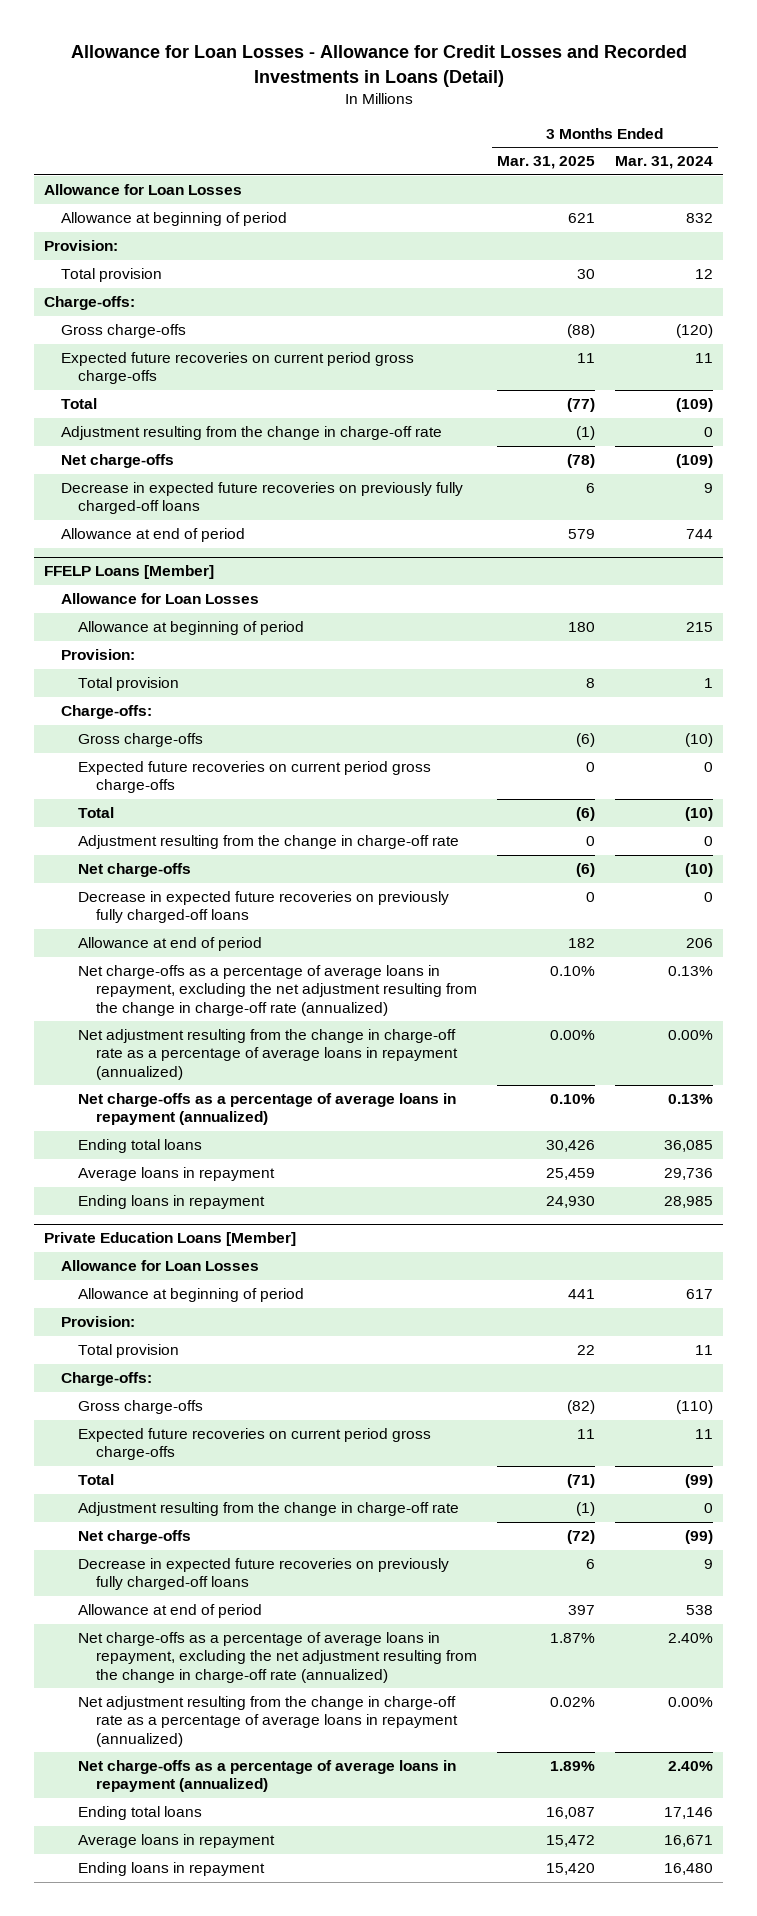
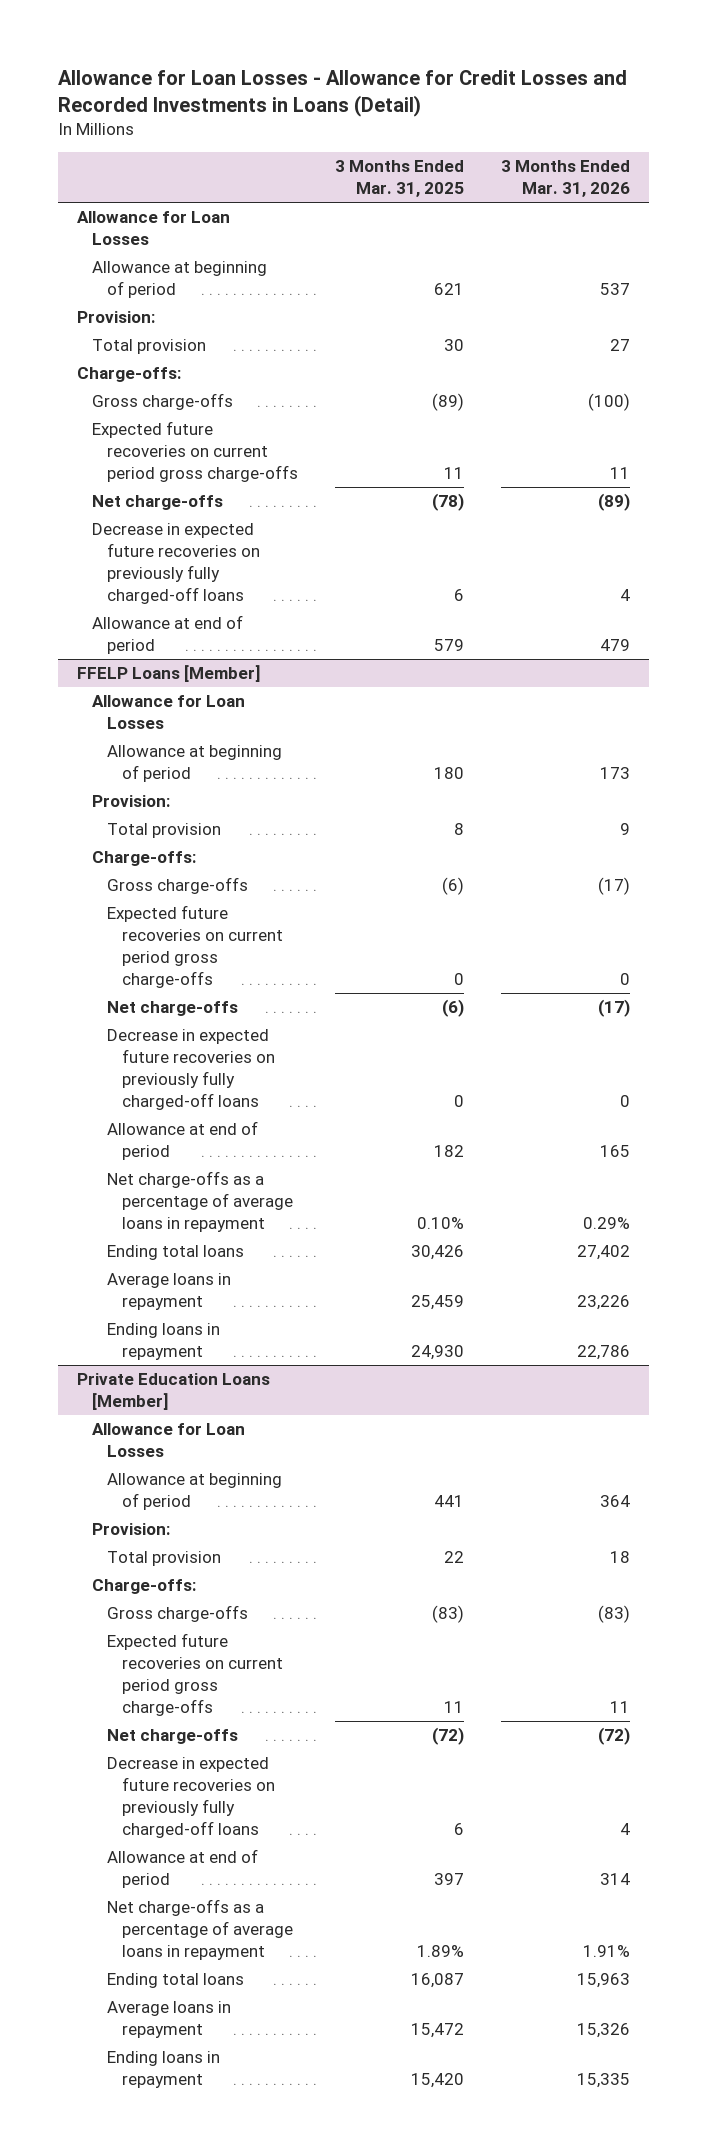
[614,156,713,170] Mar. 31, 2024 -> none
none -> [501,160,631,198] 3 Months Ended Mar. 31, 2026
[566,324,595,339] (88) -> [432,393,465,412] (89)
[61,398,98,410] Total -> none
[61,426,443,441] Adjustment resulting from the change in charge-off rate -> none
[78,807,115,819] Total -> none
[78,835,460,850] Adjustment resulting from the change in charge-off rate -> none
[78,965,477,1016] Net charge-offs as a percentage of average loans in repayment, excluding the net adjustment resulting from the change in charge-off rate (annualized) -> none
[78,1029,458,1080] Net adjustment resulting from the change in charge-off rate as a percentage of average loans in repayment (annualized) -> none
[78,1093,457,1126] Net charge-offs as a percentage of average loans in repayment (annualized) -> [107,1171,294,1232] Net charge-offs as a percentage of average loans in repayment
[566,1400,595,1415] (82) -> [432,1605,465,1624] (83)
[78,1474,115,1486] Total -> none
[78,1502,460,1517] Adjustment resulting from the change in charge-off rate -> none
[78,1632,477,1683] Net charge-offs as a percentage of average loans in repayment, excluding the net adjustment resulting from the change in charge-off rate (annualized) -> none
[78,1696,458,1747] Net adjustment resulting from the change in charge-off rate as a percentage of average loans in repayment (annualized) -> none
[78,1760,457,1793] Net charge-offs as a percentage of average loans in repayment (annualized) -> [107,1899,294,1960] Net charge-offs as a percentage of average loans in repayment

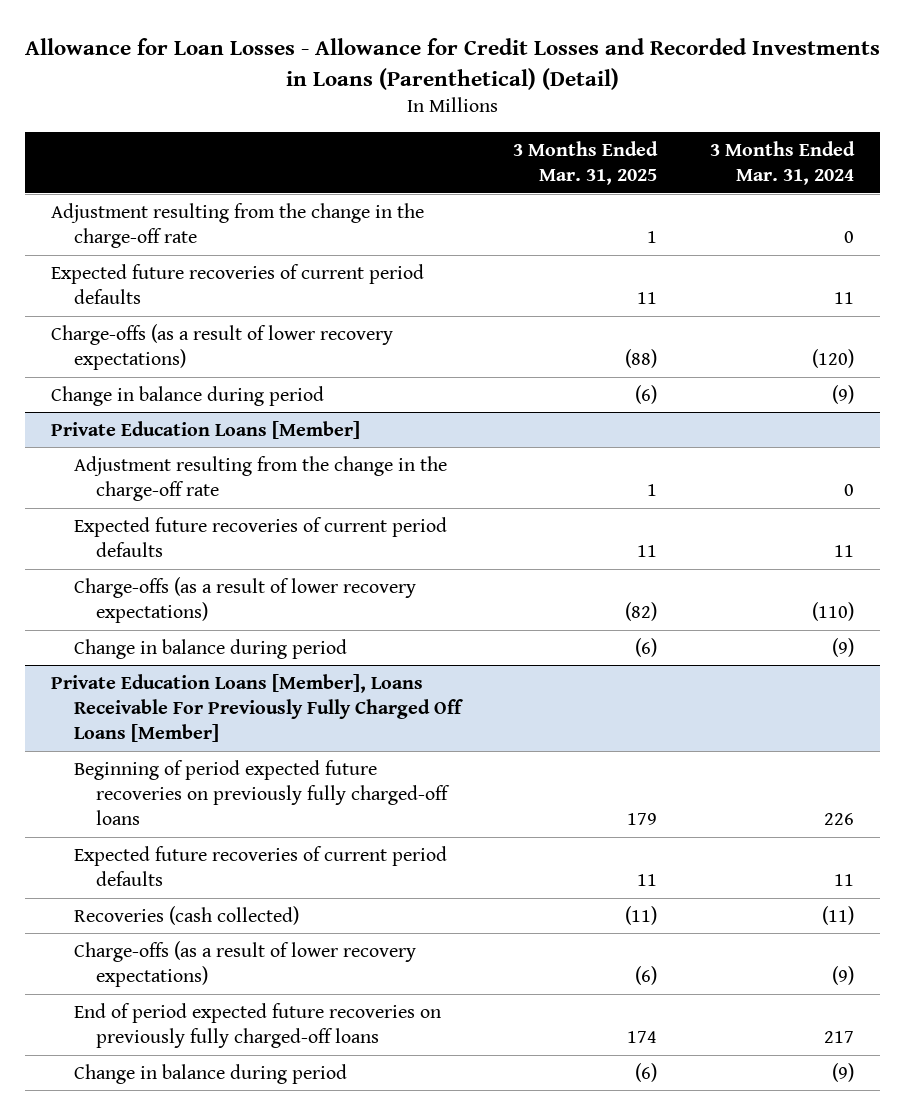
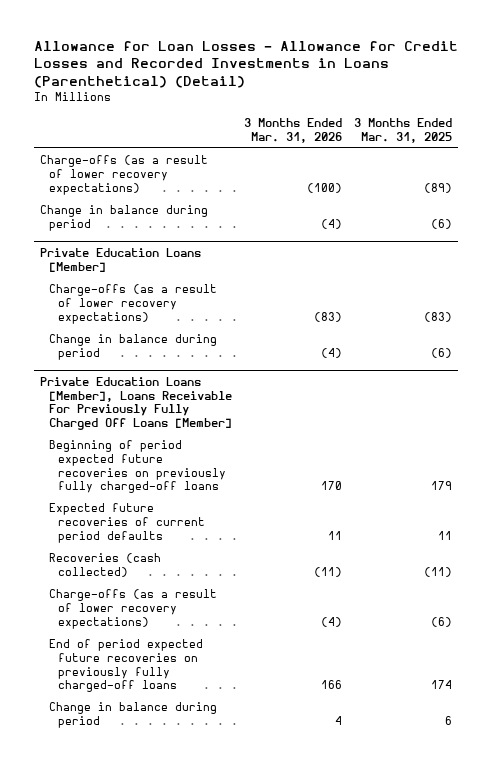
[709,140,855,185] 3 Months Ended Mar. 31, 2024 -> none
none -> [243,118,342,143] 3 Months Ended Mar. 31, 2026
[51,202,425,248] Adjustment resulting from the change in the charge-off rate -> none
[51,263,425,304] Expected future recoveries of current period defaults -> none
[625,348,658,368] (88) -> [423,182,452,193] (89)
[73,455,447,501] Adjustment resulting from the change in the charge-off rate -> none
[73,516,447,557] Expected future recoveries of current period defaults -> none
[625,601,658,621] (82) -> [423,311,452,322] (83)
[635,1062,658,1082] (6) -> [444,716,452,726] 6

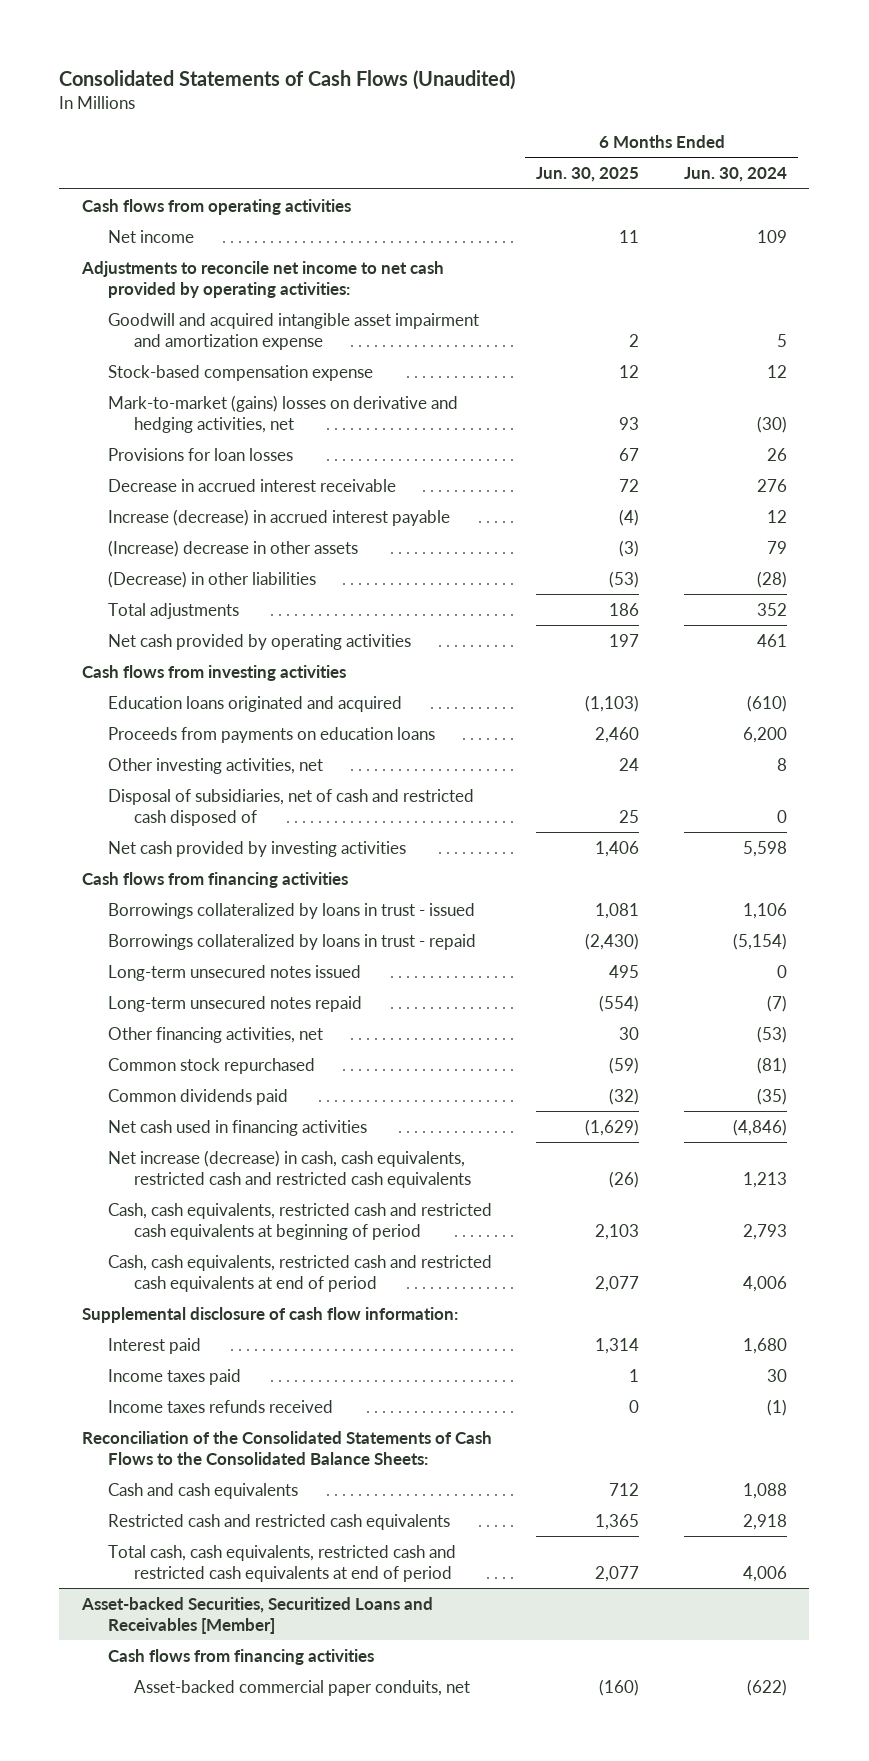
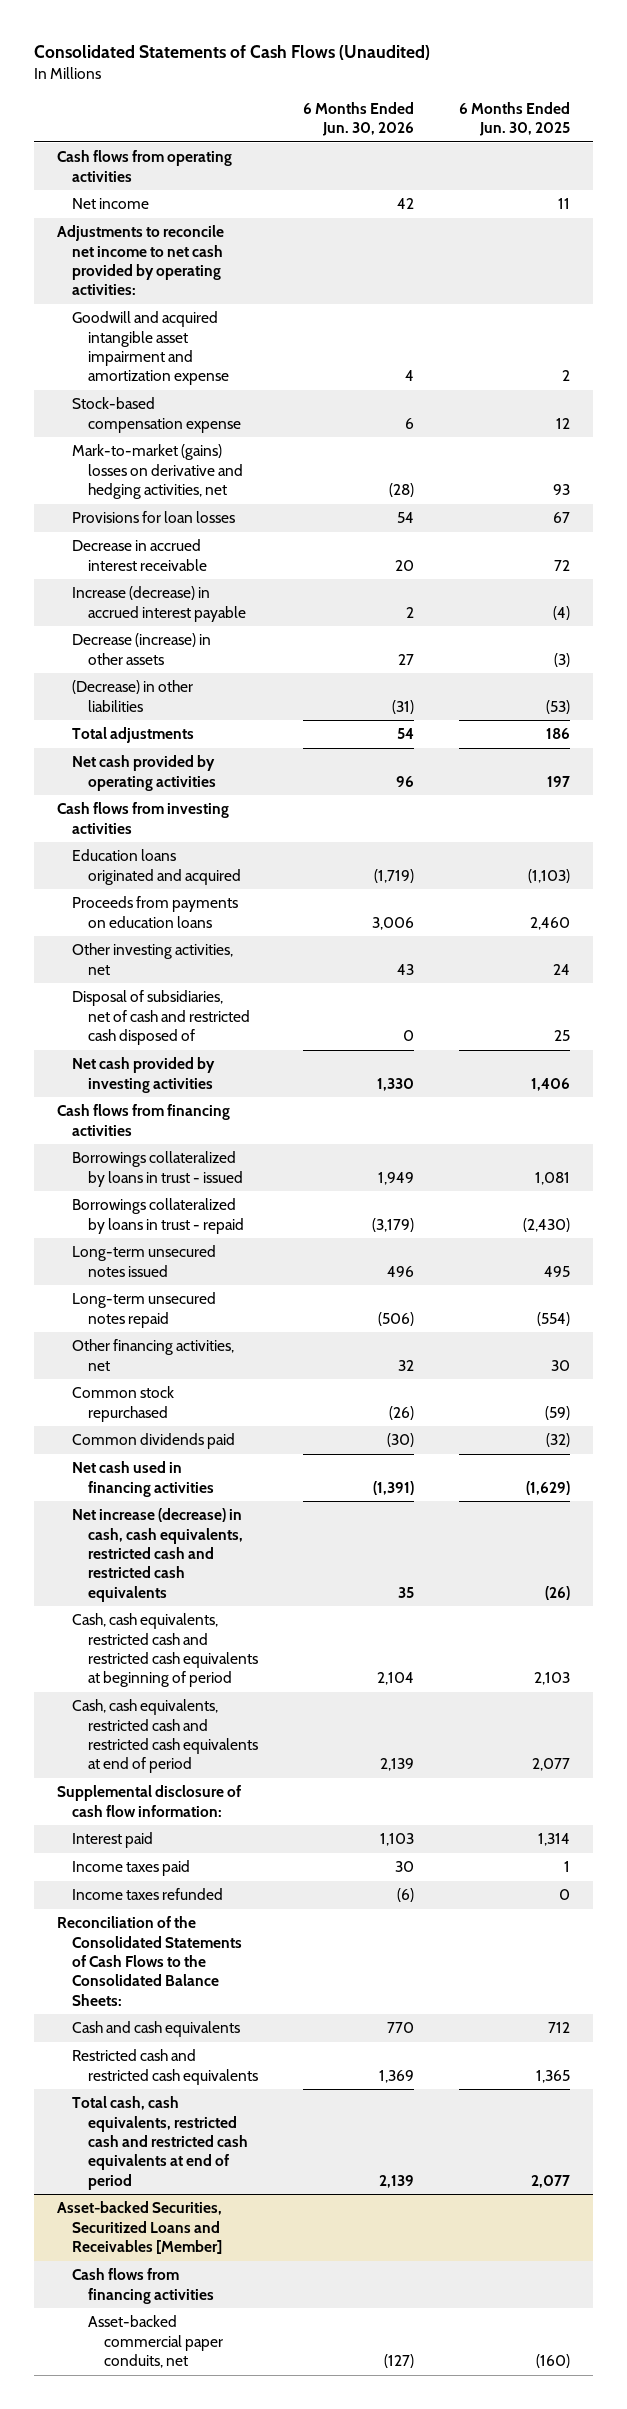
[684,167,788,183] Jun. 30, 2024 -> none
none -> [303,101,415,136] 6 Months Ended Jun. 30, 2026
[107,539,358,557] (Increase) decrease in other assets -> [72,633,212,665] Decrease (increase) in other assets
[107,1399,333,1413] Income taxes refunds received -> [72,1888,224,1901] Income taxes refunded

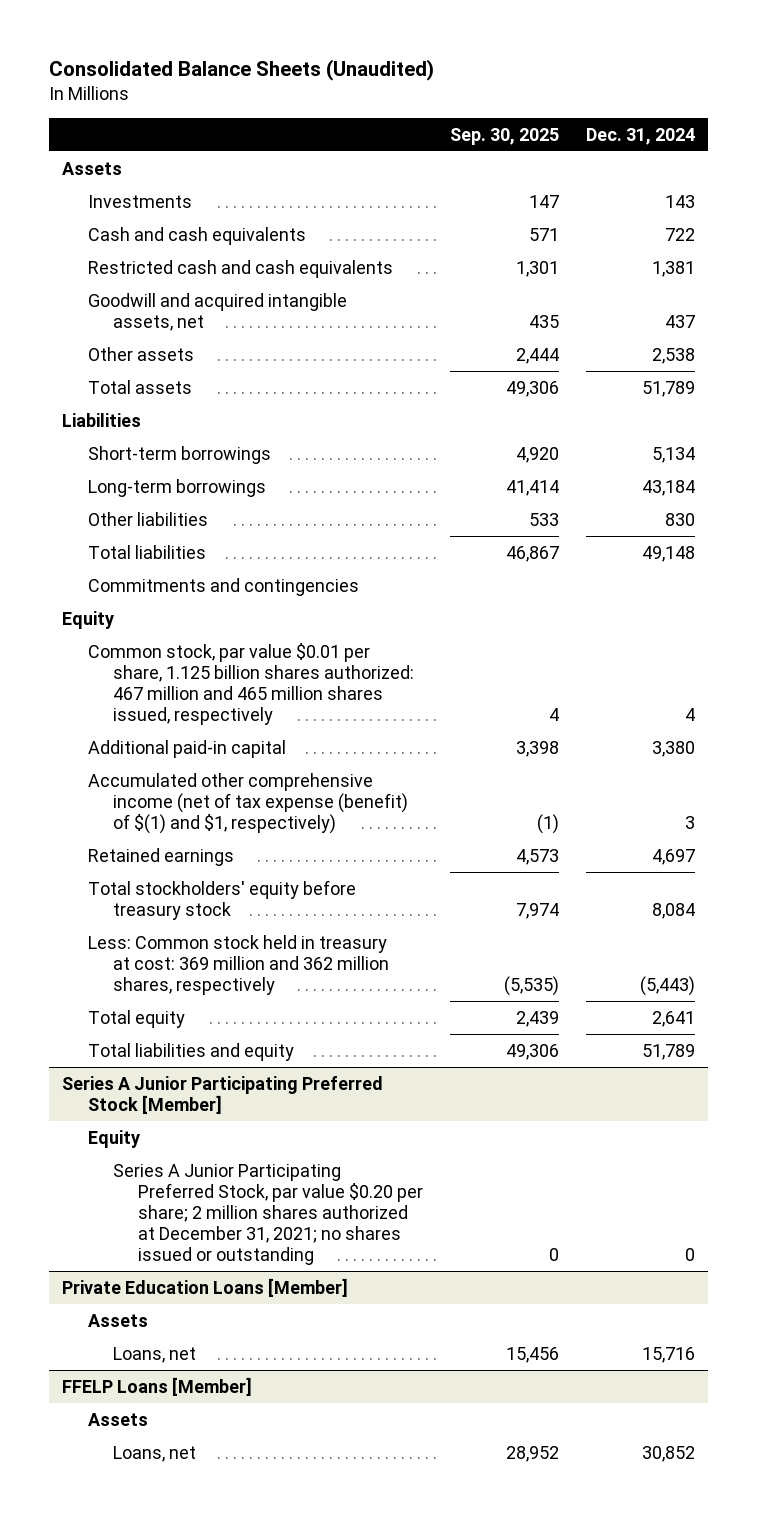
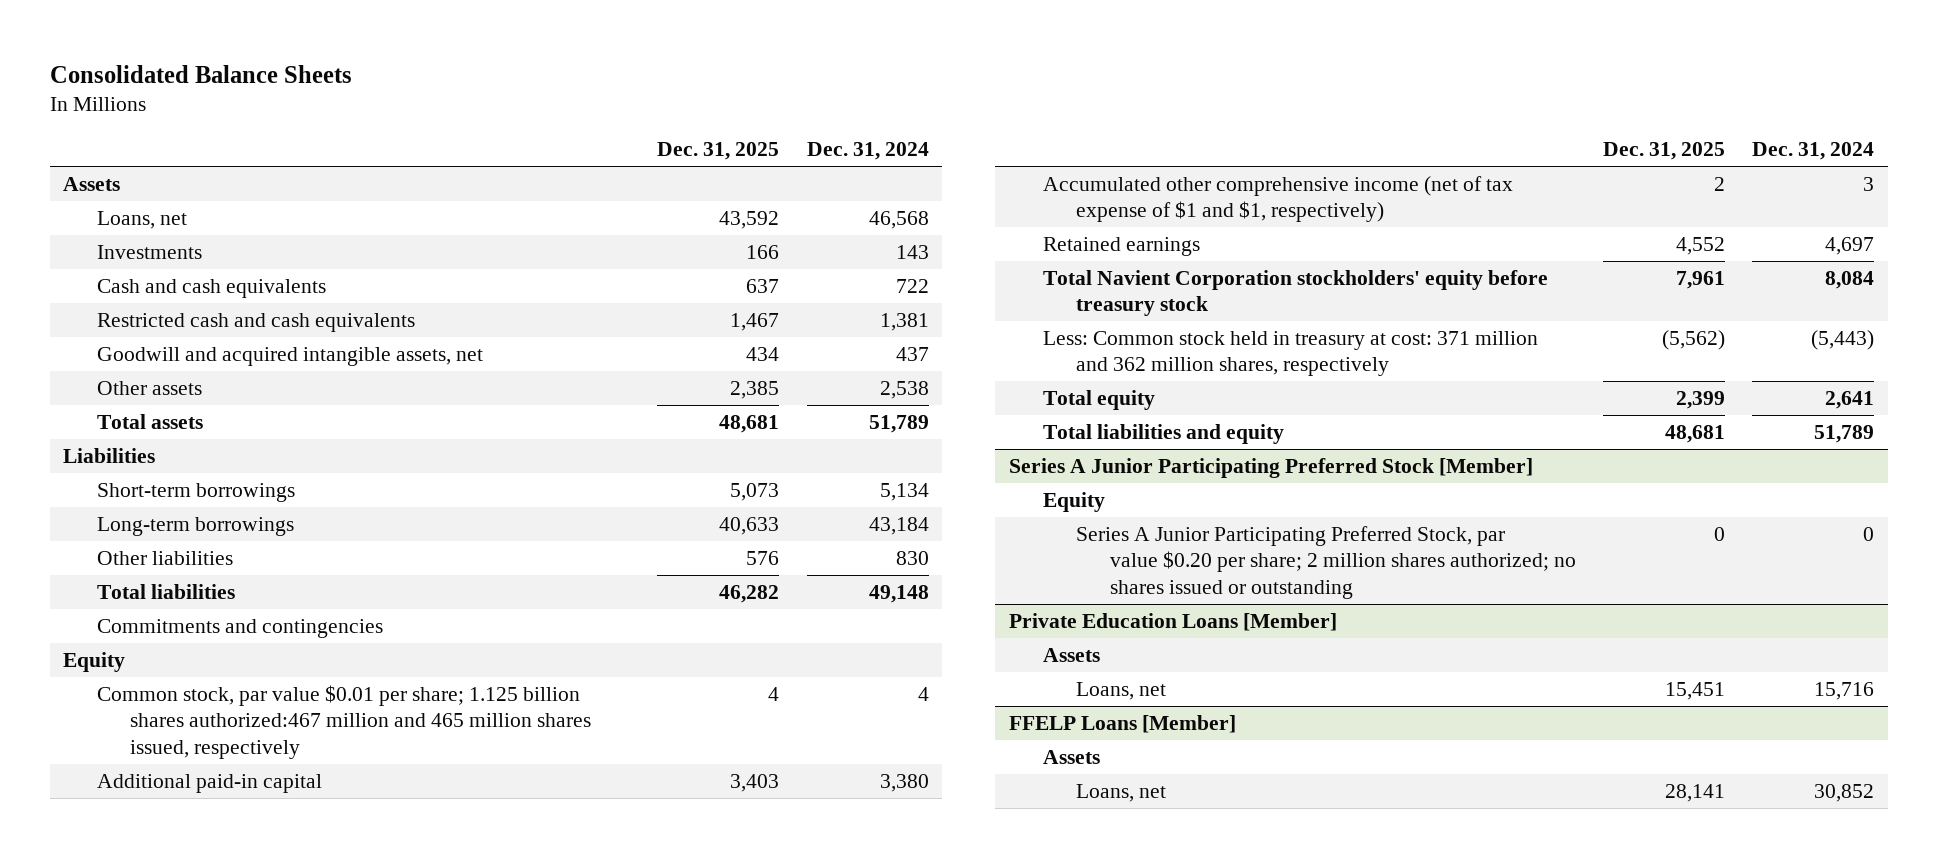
[48,59,434,82] Consolidated Balance Sheets (Unaudited) -> [49,64,352,83] Consolidated Balance Sheets
[449,127,559,145] Sep. 30, 2025 -> none
none -> [657,142,780,161] Dec. 31, 2025
none -> [96,210,187,229] Loans, net
[87,642,414,725] Common stock, par value $0.01 per share, 1.125 billion shares authorized: 467 million and 465 million shares issued, respectively -> [96,684,592,759] Common stock, par value $0.01 per share; 1.125 billion shares authorized:467 million and 465 million shares issued, respectively
[87,772,408,834] Accumulated other comprehensive income (net of tax expense (benefit) of $(1) and $1, respectively) -> [1042,175,1513,223] Accumulated other comprehensive income (net of tax expense of $1 and $1, respectively)
[87,879,356,920] Total stockholders' equity before treasury stock -> [1042,269,1548,317] Total Navient Corporation stockholders' equity before treasury stock
[87,934,389,995] Less: Common stock held in treasury at cost: 369 million and 362 million shares, respectively -> [1042,330,1538,377] Less: Common stock held in treasury at cost: 371 million and 362 million shares, respectively
[112,1163,424,1265] Series A Junior Participating Preferred Stock, par value $0.20 per share; 2 million shares authorized at December 31, 2021; no shares issued or outstanding -> [1076,525,1576,599] Series A Junior Participating Preferred Stock, par value $0.20 per share; 2 million shares authorized; no shares issued or outstanding

